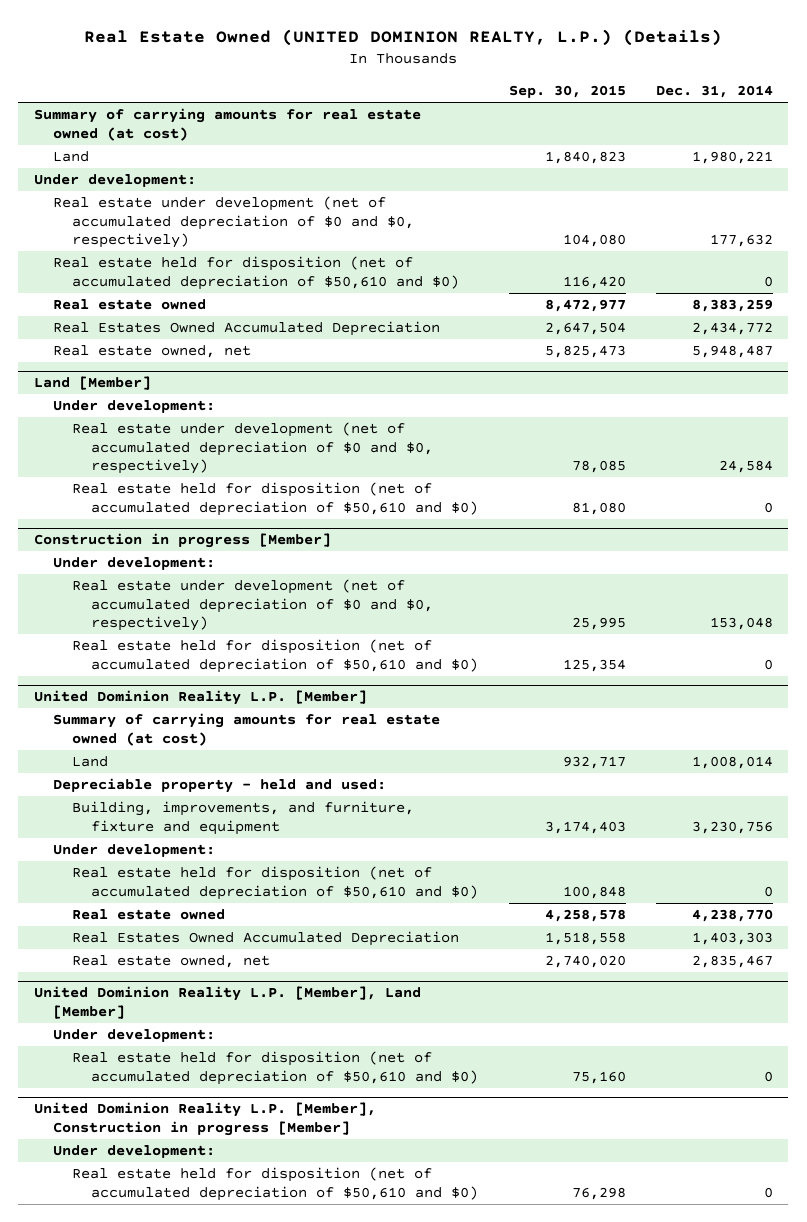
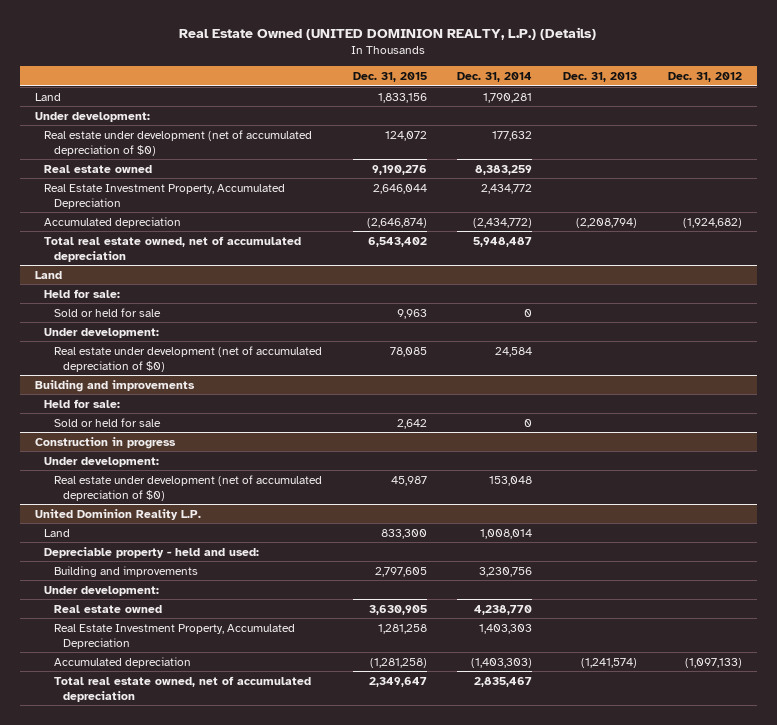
[508,85,626,99] Sep. 30, 2015 -> none
none -> [352,72,427,83] Dec. 31, 2015
none -> [563,72,638,83] Dec. 31, 2013
none -> [667,72,742,83] Dec. 31, 2012
[33,108,421,141] Summary of carrying amounts for real estate owned (at cost) -> none
[691,151,773,165] 1,980,221 -> [483,92,533,103] 1,790,281
[52,256,460,290] Real estate held for disposition (net of accumulated depreciation of $50,610 and $0) -> none
[52,196,415,248] Real estate under development (net of accumulated depreciation of $0 and $0, respectively) -> [44,129,313,156] Real estate under development (net of accumulated depreciation of $0)
[52,321,440,337] Real Estates Owned Accumulated Depreciation -> [44,183,286,209] Real Estate Investment Property, Accumulated Depreciation
none -> [44,216,182,228] Accumulated depreciation
[52,345,251,359] Real estate owned, net -> [44,235,302,262] Total real estate owned, net of accumulated depreciation
[33,376,151,391] Land [Member] -> [34,270,62,279] Land
none -> [44,288,121,298] Held for sale:
none -> [53,307,161,317] Sold or held for sale
[72,422,434,474] Real estate under development (net of accumulated depreciation of $0 and $0, respectively) -> [53,345,322,372] Real estate under development (net of accumulated depreciation of $0)
none -> [34,379,195,392] Building and improvements
none -> [44,398,121,408] Held for sale:
[72,482,479,516] Real estate held for disposition (net of accumulated depreciation of $50,610 and $0) -> [53,417,161,427] Sold or held for sale
[33,533,331,549] Construction in progress [Member] -> [34,436,176,449] Construction in progress
[72,639,479,673] Real estate held for disposition (net of accumulated depreciation of $50,610 and $0) -> none
[52,713,440,746] Summary of carrying amounts for real estate owned (at cost) -> none
[72,579,434,631] Real estate under development (net of accumulated depreciation of $0 and $0, respectively) -> [53,474,322,501] Real estate under development (net of accumulated depreciation of $0)
[33,690,367,706] United Dominion Reality L.P. [Member] -> [34,508,201,520] United Dominion Reality L.P.
[72,801,415,835] Building, improvements, and furniture, fixture and equipment -> [53,565,198,577] Building and improvements
[72,866,479,900] Real estate held for disposition (net of accumulated depreciation of $50,610 and $0) -> none
[33,986,421,1019] United Dominion Reality L.P. [Member], Land [Member] -> none
[52,1029,215,1043] Under development: -> none
[72,1051,479,1085] Real estate held for disposition (net of accumulated depreciation of $50,610 and $0) -> none
[33,1102,376,1136] United Dominion Reality L.P. [Member], Construction in progress [Member] -> none
[52,1145,215,1159] Under development: -> none
[72,1167,479,1201] Real estate held for disposition (net of accumulated depreciation of $50,610 and $0) -> none
[72,931,460,947] Real Estates Owned Accumulated Depreciation -> [53,623,295,649] Real Estate Investment Property, Accumulated Depreciation
none -> [53,656,191,668] Accumulated depreciation
[72,955,271,969] Real estate owned, net -> [53,675,311,702] Total real estate owned, net of accumulated depreciation

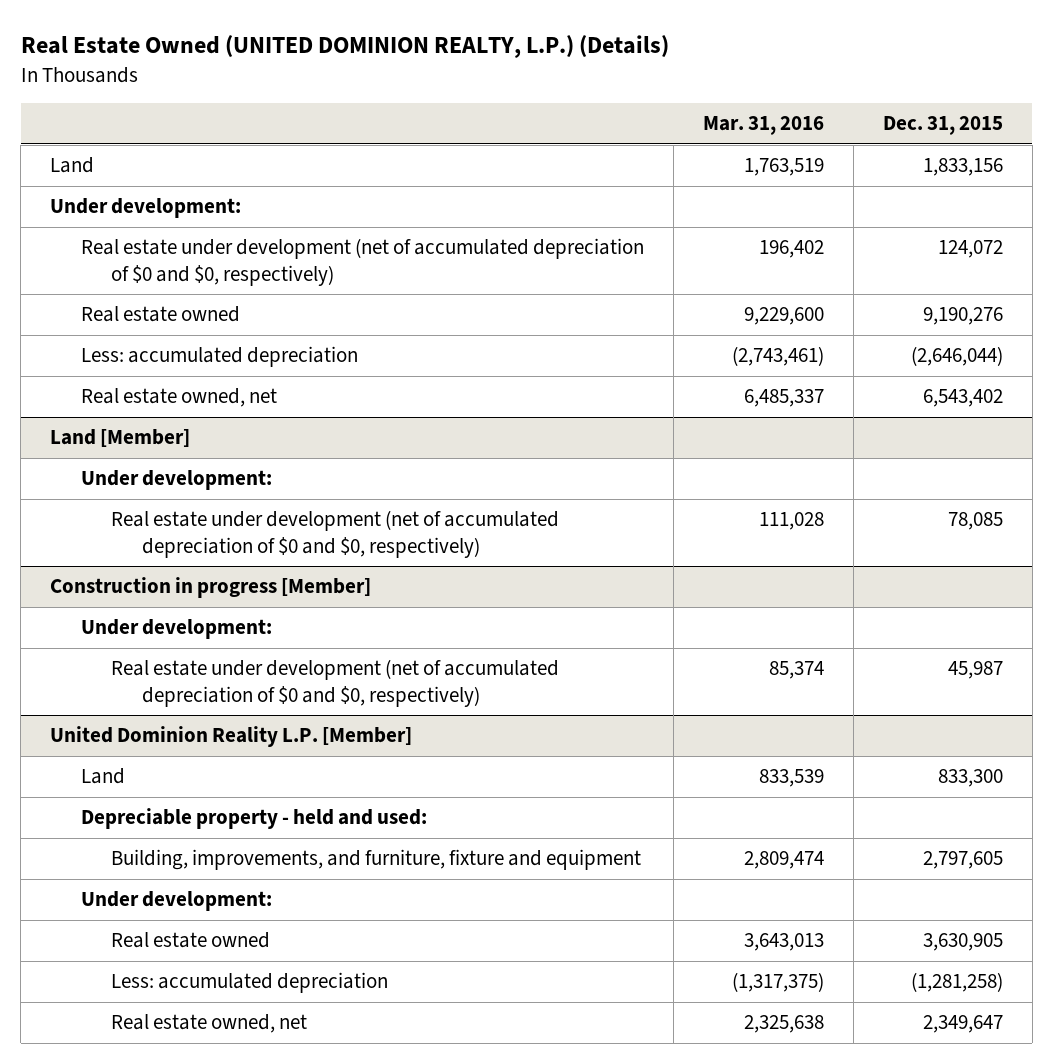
[457,72,533,83] Dec. 31, 2014 -> none
[563,72,638,83] Dec. 31, 2013 -> none
[667,72,742,83] Dec. 31, 2012 -> none
none -> [702,116,824,136] Mar. 31, 2016
[44,129,313,156] Real estate under development (net of accumulated depreciation of $0) -> [80,238,644,286] Real estate under development (net of accumulated depreciation of $0 and $0, respectively)
[44,216,182,228] Accumulated depreciation -> none
[44,288,121,298] Held for sale: -> none
[53,307,161,317] Sold or held for sale -> none
[44,183,286,209] Real Estate Investment Property, Accumulated Depreciation -> [80,346,358,368] Less: accumulated depreciation
[372,183,427,194] 2,646,044 -> [910,346,1003,367] (2,646,044)
[44,235,302,262] Total real estate owned, net of accumulated depreciation -> [80,388,277,408] Real estate owned, net
[34,270,62,279] Land -> [50,429,191,448] Land [Member]
[34,379,195,392] Building and improvements -> none
[44,398,121,408] Held for sale: -> none
[53,417,161,427] Sold or held for sale -> none
[53,345,322,372] Real estate under development (net of accumulated depreciation of $0) -> [111,510,560,558] Real estate under development (net of accumulated depreciation of $0 and $0, respectively)
[34,436,176,449] Construction in progress -> [50,577,372,599] Construction in progress [Member]
[53,474,322,501] Real estate under development (net of accumulated depreciation of $0) -> [111,659,560,707] Real estate under development (net of accumulated depreciation of $0 and $0, respectively)
[34,508,201,520] United Dominion Reality L.P. -> [50,726,413,748] United Dominion Reality L.P. [Member]
[53,565,198,577] Building and improvements -> [111,849,642,871] Building, improvements, and furniture, fixture and equipment
[53,656,191,668] Accumulated depreciation -> none
[53,623,295,649] Real Estate Investment Property, Accumulated Depreciation -> [111,972,389,994] Less: accumulated depreciation
[377,623,427,634] 1,281,258 -> [910,972,1003,993] (1,281,258)
[53,675,311,702] Total real estate owned, net of accumulated depreciation -> [111,1014,308,1034] Real estate owned, net

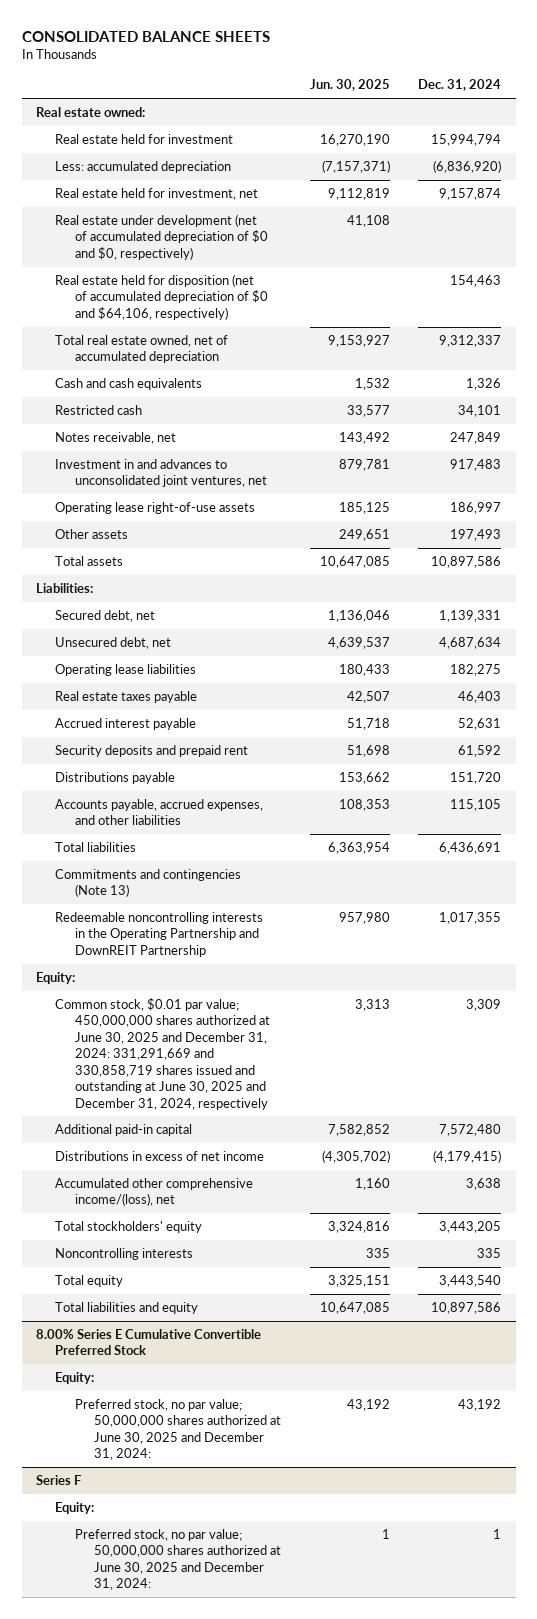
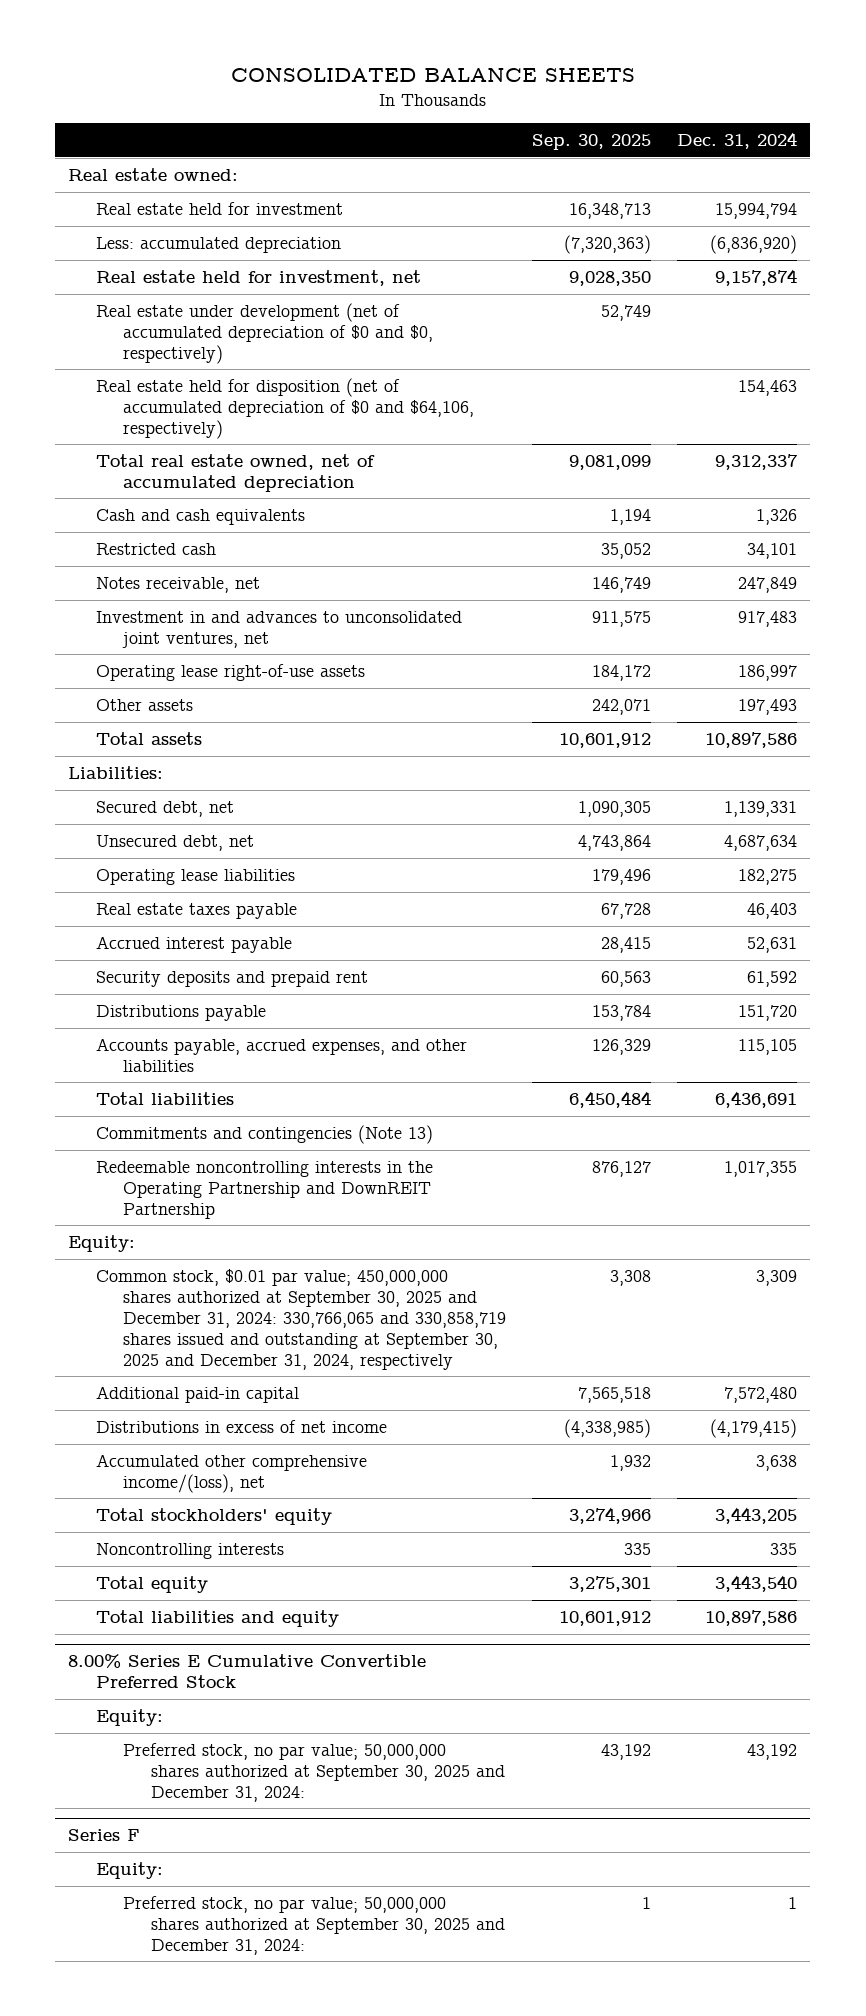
[309,79,390,92] Jun. 30, 2025 -> none
none -> [532,134,652,151] Sep. 30, 2025
[55,997,270,1110] Common stock, $0.01 par value; 450,000,000 shares authorized at June 30, 2025 and December 31, 2024: 331,291,669 and 330,858,719 shares issued and outstanding at June 30, 2025 and December 31, 2024, respectively -> [95,1268,507,1370] Common stock, $0.01 par value; 450,000,000 shares authorized at September 30, 2025 and December 31, 2024: 330,766,065 and 330,858,719 shares issued and outstanding at September 30, 2025 and December 31, 2024, respectively
[74,1398,282,1461] Preferred stock, no par value; 50,000,000 shares authorized at June 30, 2025 and December 31, 2024: -> [123,1742,505,1802] Preferred stock, no par value; 50,000,000 shares authorized at September 30, 2025 and December 31, 2024:
[74,1528,282,1591] Preferred stock, no par value; 50,000,000 shares authorized at June 30, 2025 and December 31, 2024: -> [123,1895,505,1955] Preferred stock, no par value; 50,000,000 shares authorized at September 30, 2025 and December 31, 2024:

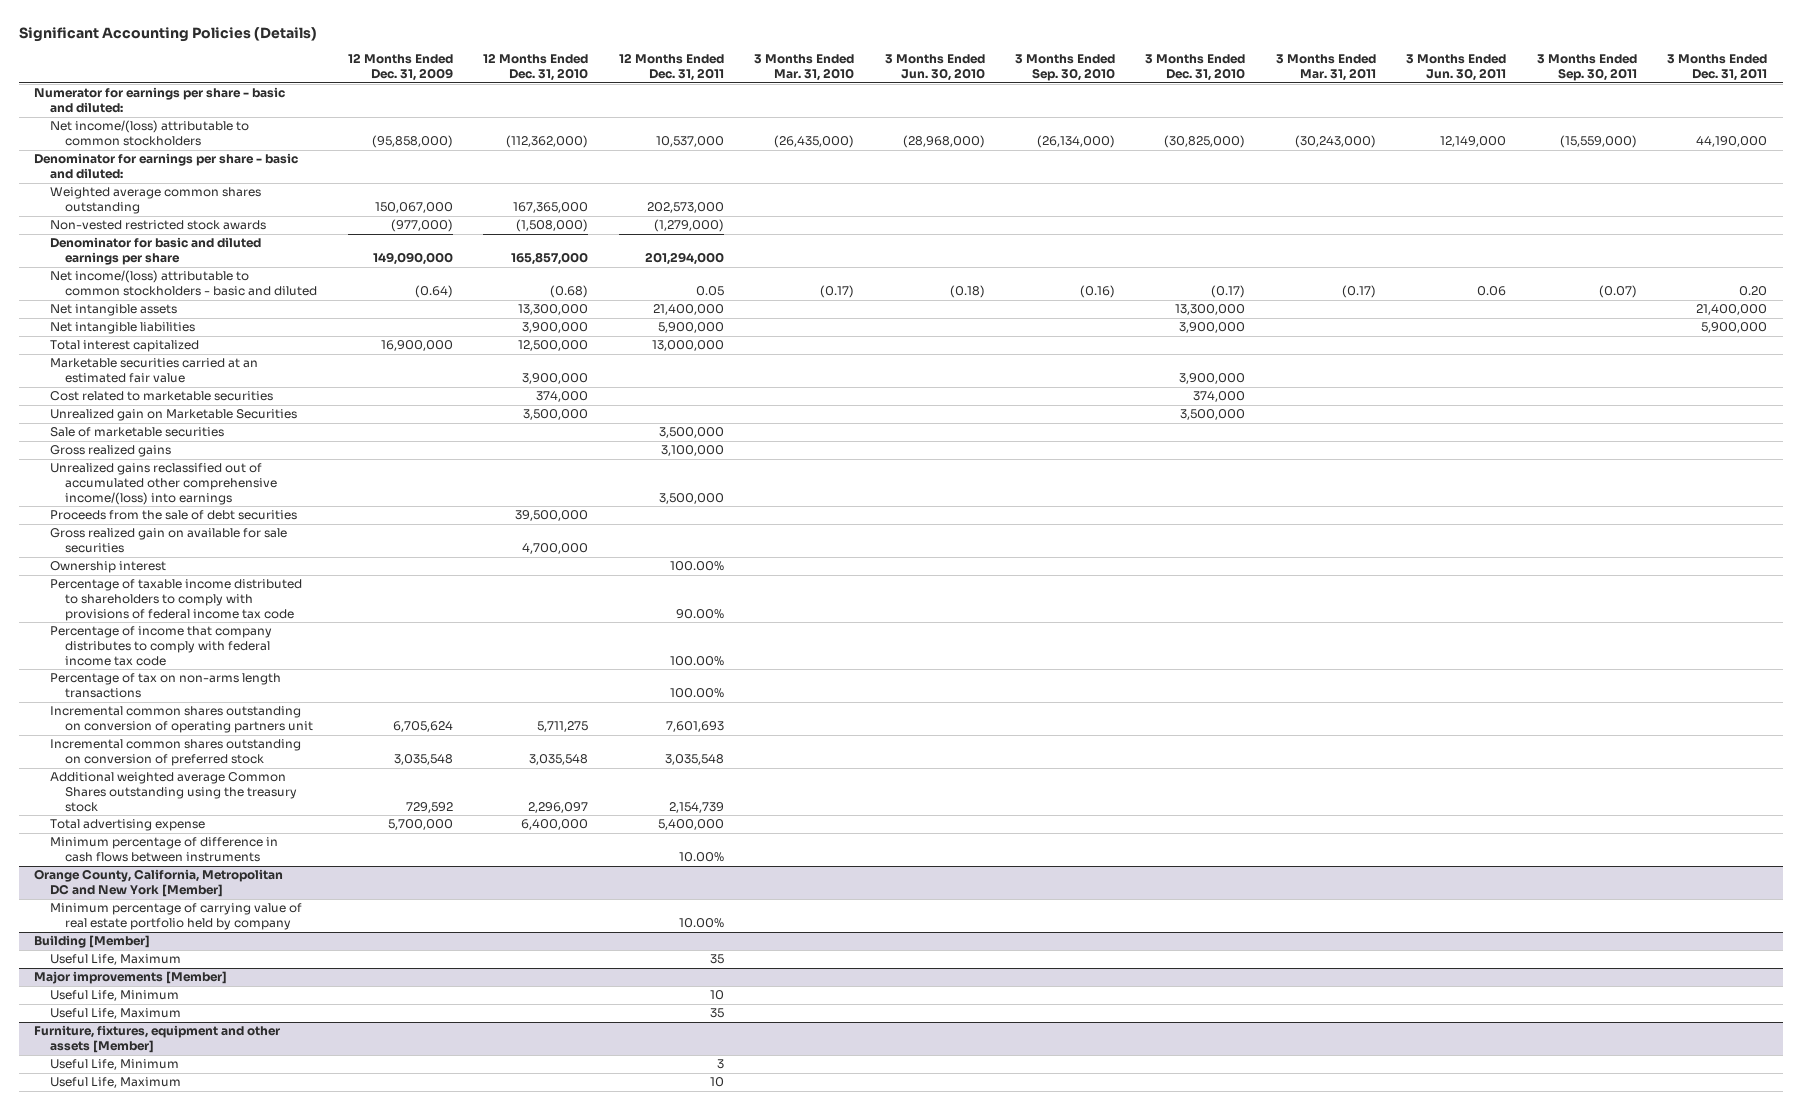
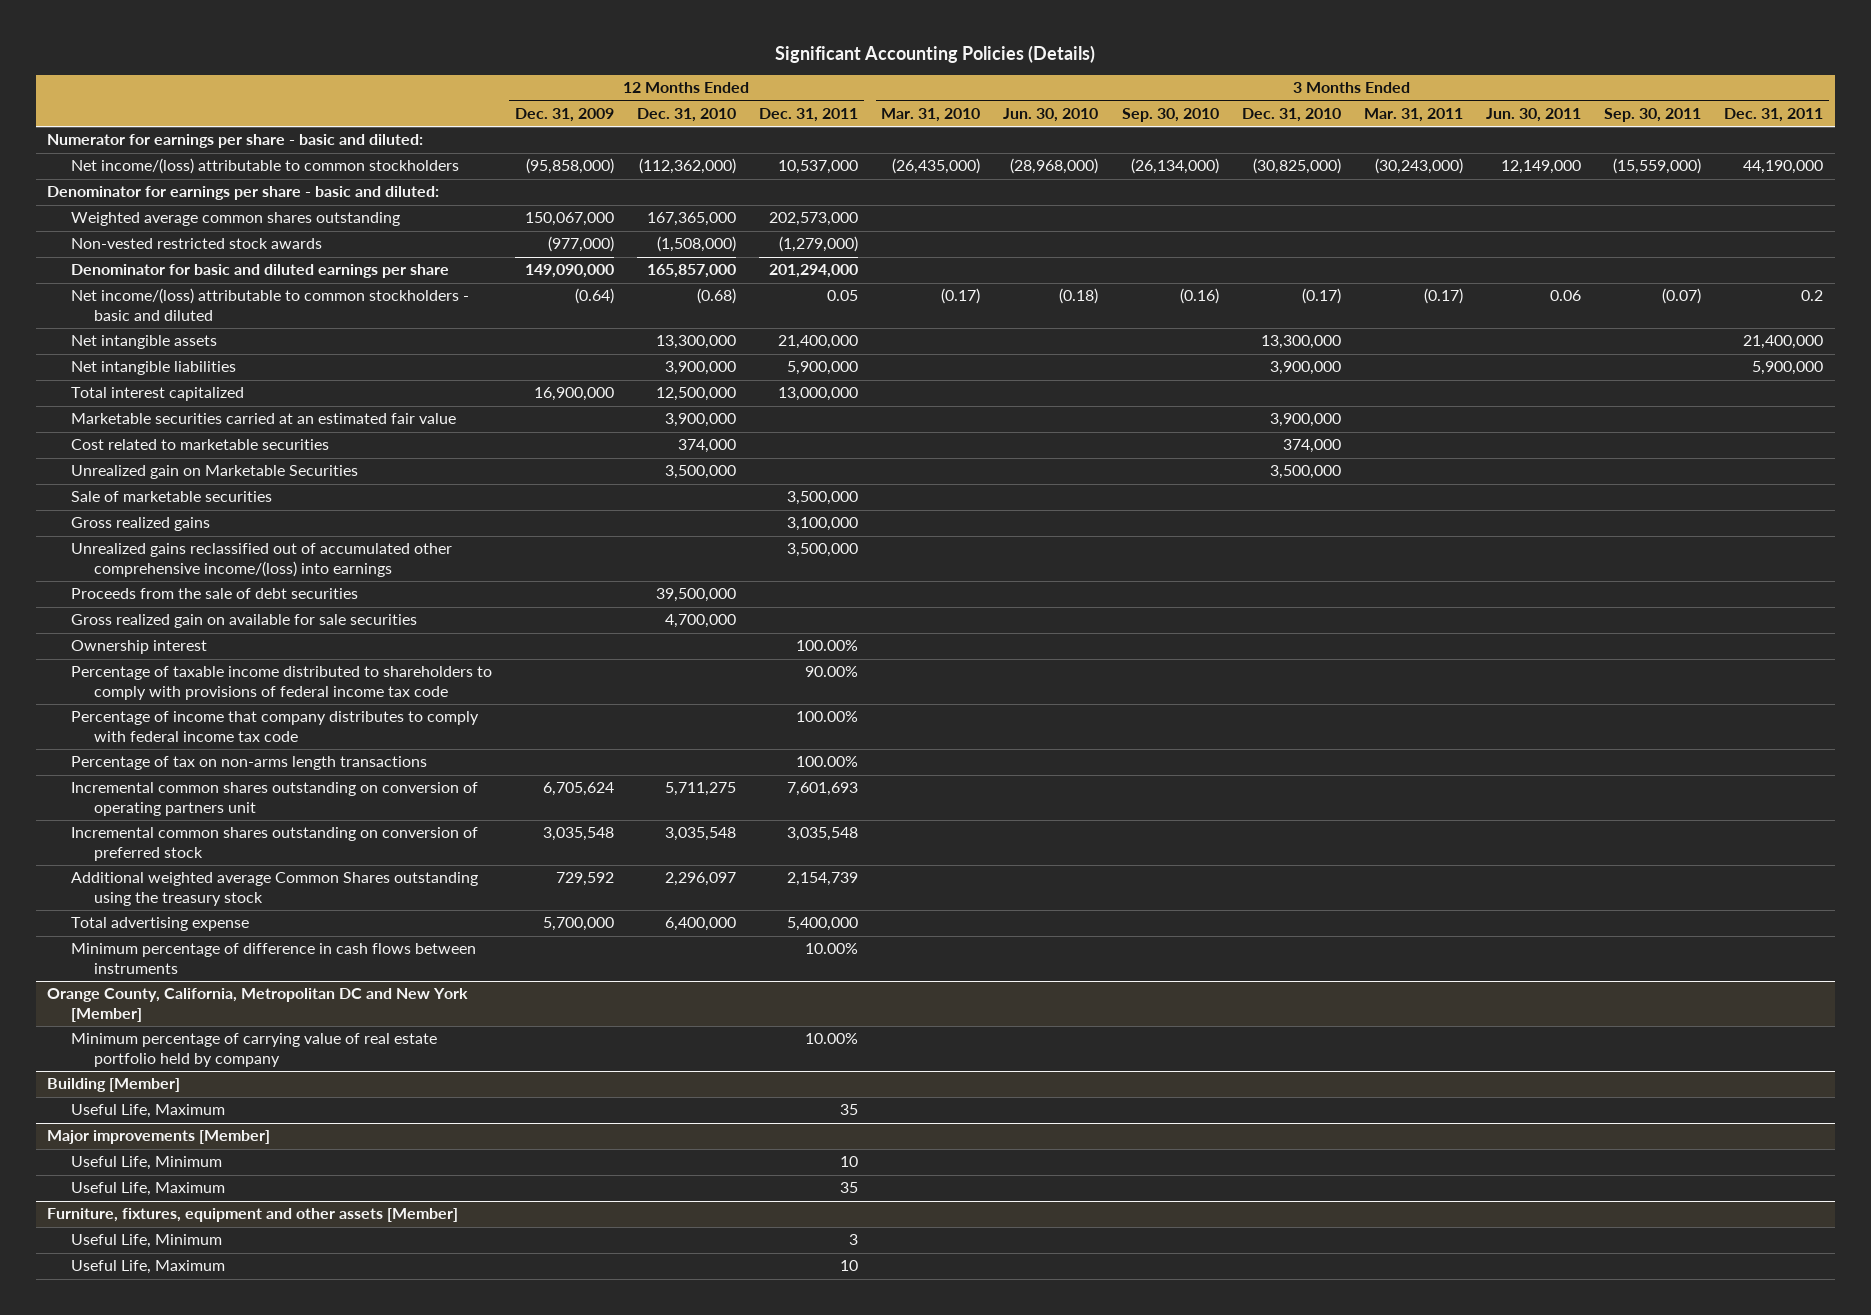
[1739,286,1768,297] 0.20 -> [1801,290,1824,302] 0.2

